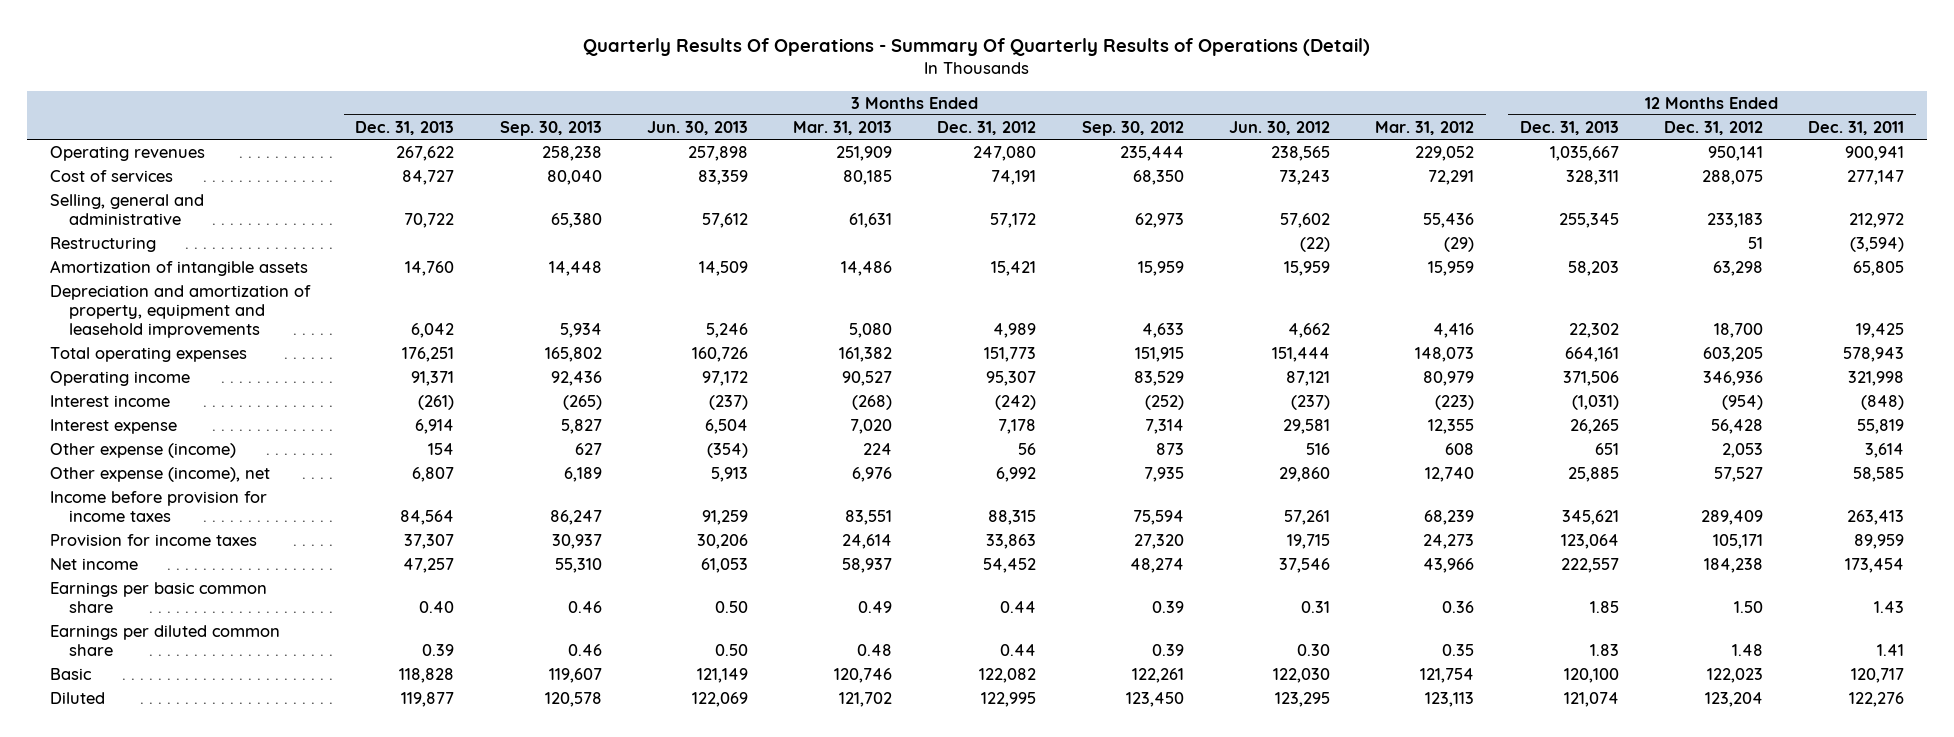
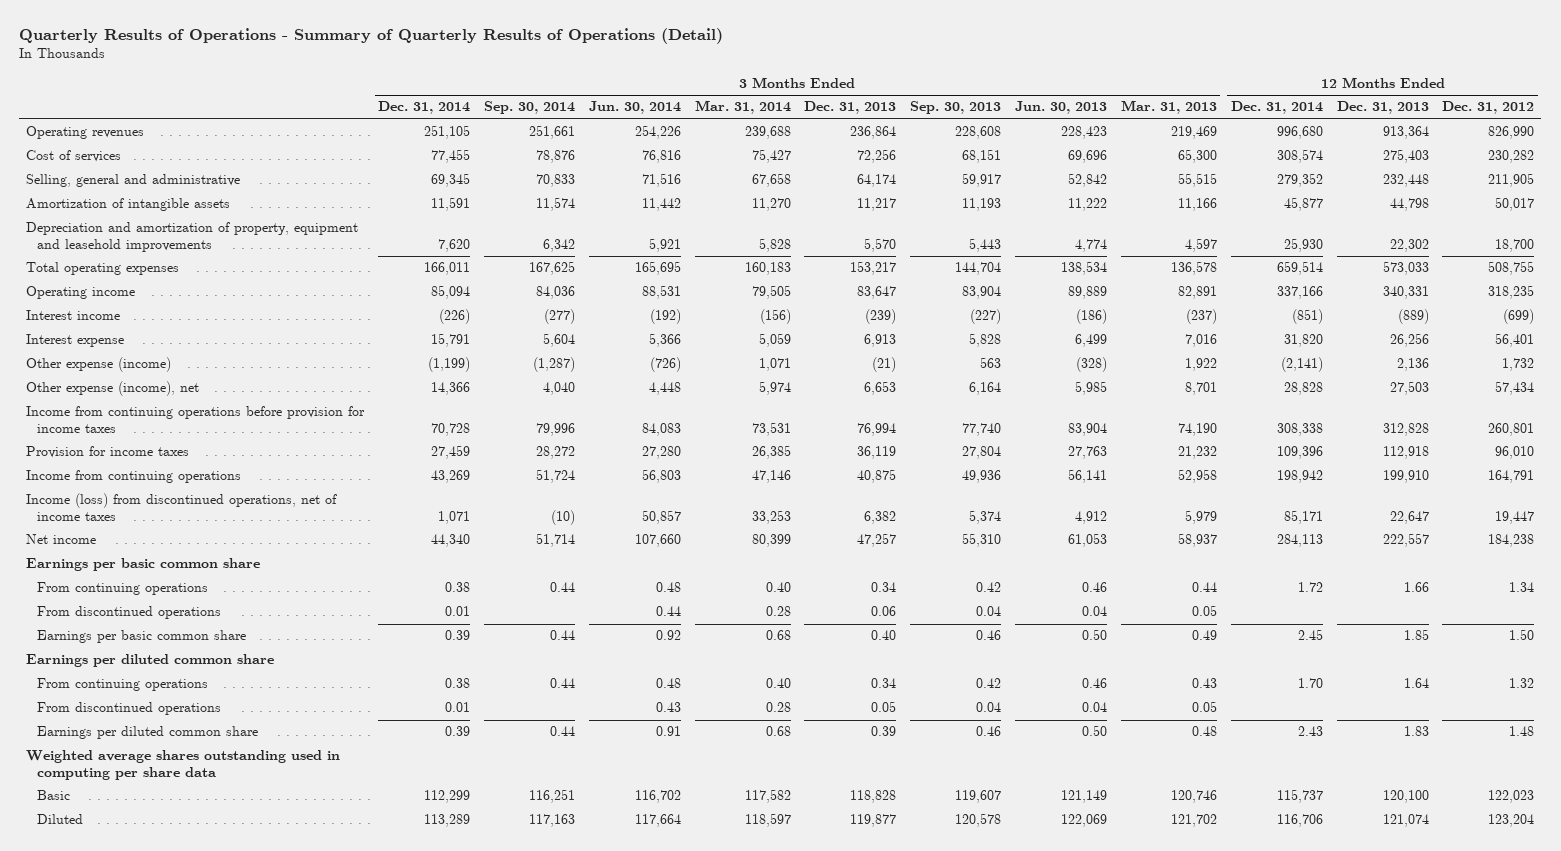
[583,38,1371,57] Quarterly Results Of Operations - Summary Of Quarterly Results of Operations (Detail) -> [19,28,724,45] Quarterly Results of Operations - Summary of Quarterly Results of Operations (Detail)
[937,120,1037,135] Dec. 31, 2012 -> none
[1081,120,1184,136] Sep. 30, 2012 -> none
[1229,120,1331,135] Jun. 30, 2012 -> none
[1375,120,1475,135] Mar. 31, 2012 -> none
[1808,120,1905,135] Dec. 31, 2011 -> none
none -> [377,101,470,115] Dec. 31, 2014
none -> [483,101,575,115] Sep. 30, 2014
none -> [588,101,681,115] Jun. 30, 2014
none -> [694,100,791,115] Mar. 31, 2014
none -> [1230,101,1323,115] Dec. 31, 2014
[49,236,156,252] Restructuring -> none
[396,145,455,161] 267,622 -> [850,126,897,140] 236,864
[541,145,602,161] 258,238 -> [955,126,1002,140] 228,608
[687,145,748,161] 257,898 -> [1061,126,1108,140] 228,423
[836,145,893,161] 251,909 -> [1170,126,1217,140] 219,469
[1549,145,1619,161] 1,035,667 -> [1382,126,1429,140] 913,364
[1708,145,1764,161] 950,141 -> [1488,126,1535,140] 826,990
[402,169,455,185] 84,727 -> [857,149,897,164] 72,256
[546,169,602,185] 80,040 -> [962,149,1002,164] 68,151
[697,169,748,185] 83,359 -> [1068,150,1108,164] 69,696
[843,169,893,185] 80,185 -> [1177,149,1217,164] 65,300
[1565,169,1619,185] 328,311 -> [1382,149,1429,164] 275,403
[1702,169,1764,185] 288,075 -> [1488,150,1535,164] 230,282
[404,212,455,228] 70,722 -> [857,174,897,188] 64,174
[550,212,602,228] 65,380 -> [962,173,1002,188] 59,917
[701,212,748,228] 57,612 -> [1068,173,1108,188] 52,842
[849,212,893,228] 61,631 -> [1177,173,1217,188] 55,515
[1558,212,1619,228] 255,345 -> [1382,174,1429,188] 232,448
[1707,212,1764,228] 233,183 -> [1488,173,1535,188] 211,905
[405,260,455,276] 14,760 -> [857,198,897,212] 11,217
[548,260,602,276] 14,448 -> [962,198,1002,212] 11,193
[698,260,748,276] 14,509 -> [1068,198,1108,212] 11,222
[841,260,893,276] 14,486 -> [1177,198,1217,212] 11,166
[1567,260,1619,276] 58,203 -> [1389,198,1429,212] 44,798
[1713,260,1764,276] 63,298 -> [1495,197,1535,212] 50,017
[411,322,455,338] 6,042 -> [864,237,897,252] 5,570
[559,322,602,338] 5,934 -> [969,237,1002,252] 5,443
[705,322,748,338] 5,246 -> [1075,238,1108,252] 4,774
[849,322,893,338] 5,080 -> [1184,237,1217,252] 4,597
[402,346,455,362] 176,251 -> [850,261,897,276] 153,217
[544,346,602,362] 165,802 -> [955,262,1002,276] 144,704
[691,346,748,362] 160,726 -> [1061,261,1108,276] 138,534
[839,346,893,362] 161,382 -> [1170,261,1217,276] 136,578
[1564,346,1619,362] 664,161 -> [1382,261,1429,276] 573,033
[1703,346,1764,362] 603,205 -> [1488,261,1535,276] 508,755
[411,370,455,386] 91,371 -> [857,286,897,300] 83,647
[550,370,602,386] 92,436 -> [962,286,1002,300] 83,904
[701,370,748,386] 97,172 -> [1068,286,1108,300] 89,889
[842,370,893,386] 90,527 -> [1177,286,1217,300] 82,891
[1562,370,1619,386] 371,506 -> [1382,286,1429,300] 340,331
[1703,370,1764,386] 346,936 -> [1488,285,1535,300] 318,235
[418,394,455,410] (261) -> [865,309,897,325] (239)
[562,394,602,410] (265) -> [970,309,1002,325] (227)
[708,394,748,410] (237) -> [1076,309,1108,325] (186)
[852,394,893,410] (268) -> [1185,309,1217,325] (237)
[1571,394,1619,410] (1,031) -> [1397,309,1429,325] (889)
[1722,394,1764,410] (954) -> [1503,309,1535,325] (699)
[415,418,455,434] 6,914 -> [864,334,897,348] 6,913
[560,418,602,434] 5,827 -> [969,333,1002,348] 5,828
[704,418,748,434] 6,504 -> [1075,334,1108,348] 6,499
[850,418,893,434] 7,020 -> [1184,334,1217,348] 7,016
[1569,418,1619,434] 26,265 -> [1389,333,1429,348] 26,256
[1711,418,1764,434] 56,428 -> [1495,333,1535,348] 56,401
[428,442,455,455] 154 -> [872,357,897,373] (21)
[574,442,602,455] 627 -> [980,357,1002,369] 563
[706,442,748,458] (354) -> [1076,357,1108,373] (328)
[863,442,893,455] 224 -> [1184,358,1217,372] 1,922
[1594,442,1619,455] 651 -> [1396,358,1429,372] 2,136
[1722,442,1764,458] 2,053 -> [1502,358,1535,372] 1,732
[412,466,455,482] 6,807 -> [864,381,897,396] 6,653
[563,466,602,482] 6,189 -> [969,382,1002,396] 6,164
[710,466,748,482] 5,913 -> [1075,381,1108,396] 5,985
[852,466,893,482] 6,976 -> [1184,382,1217,396] 8,701
[1567,466,1619,482] 25,885 -> [1389,381,1429,396] 27,503
[1714,466,1764,482] 57,527 -> [1495,381,1535,396] 57,434
[49,490,267,522] Income before provision for income taxes -> [26,406,366,433] Income from continuing operations before provision for income taxes
[400,509,455,525] 84,564 -> [857,422,897,436] 76,994
[549,509,602,525] 86,247 -> [962,422,1002,436] 77,740
[701,509,748,525] 91,259 -> [1068,422,1108,436] 83,904
[845,509,893,525] 83,551 -> [1177,422,1217,436] 74,190
[1561,509,1619,525] 345,621 -> [1382,422,1429,436] 312,828
[1701,509,1764,525] 289,409 -> [1488,422,1535,436] 260,801
[404,533,455,549] 37,307 -> [857,446,897,460] 36,119
[551,533,602,549] 30,937 -> [962,446,1002,460] 27,804
[696,533,748,549] 30,206 -> [1068,446,1108,460] 27,763
[842,533,893,549] 24,614 -> [1177,446,1217,460] 21,232
[1560,533,1619,549] 123,064 -> [1382,446,1429,460] 112,918
[1713,533,1764,549] 105,171 -> [1495,446,1535,460] 96,010
none -> [26,470,242,484] Income from continuing operations
none -> [26,493,338,521] Income (loss) from discontinued operations, net of income taxes
none -> [26,558,261,572] Earnings per basic common share
none -> [37,582,209,596] From continuing operations
none -> [37,606,222,620] From discontinued operations
none -> [26,654,275,668] Earnings per diluted common share
none -> [37,678,209,692] From continuing operations
none -> [37,702,222,716] From discontinued operations
none -> [26,750,341,780] Weighted average shares outstanding used in computing per share data

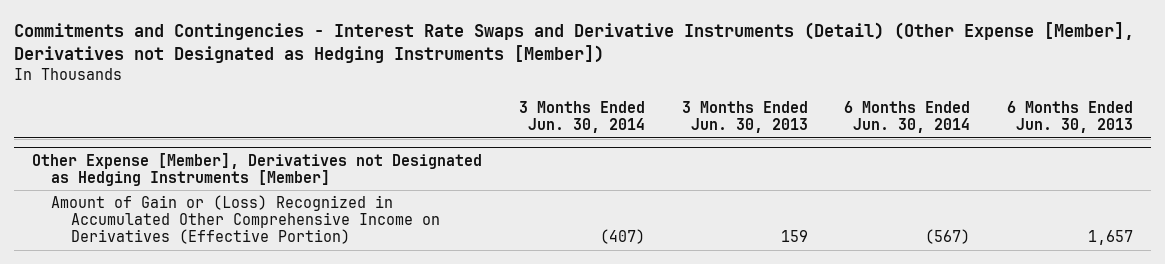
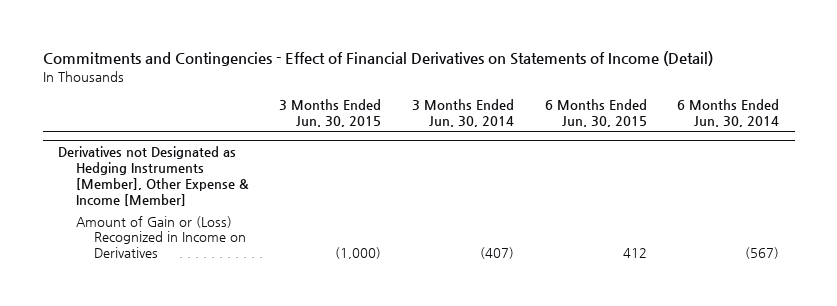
[14,22,1135,64] Commitments and Contingencies - Interest Rate Swaps and Derivative Instruments (Detail) (Other Expense [Member], Derivatives not Designated as Hedging Instruments [Member]) -> [42,50,713,66] Commitments and Contingencies - Effect of Financial Derivatives on Statements of Income (Detail)
[681,101,808,134] 3 Months Ended Jun. 30, 2013 -> none
[1006,101,1133,134] 6 Months Ended Jun. 30, 2013 -> none
none -> [278,99,381,128] 3 Months Ended Jun. 30, 2015
none -> [544,99,647,128] 6 Months Ended Jun. 30, 2015
[32,152,483,186] Other Expense [Member], Derivatives not Designated as Hedging Instruments [Member] -> [57,146,249,206] Derivatives not Designated as Hedging Instruments [Member], Other Expense & Income [Member]
[51,195,440,245] Amount of Gain or (Loss) Recognized in Accumulated Other Comprehensive Income on Derivatives (Effective Portion) -> [75,215,246,259] Amount of Gain or (Loss) Recognized in Income on Derivatives

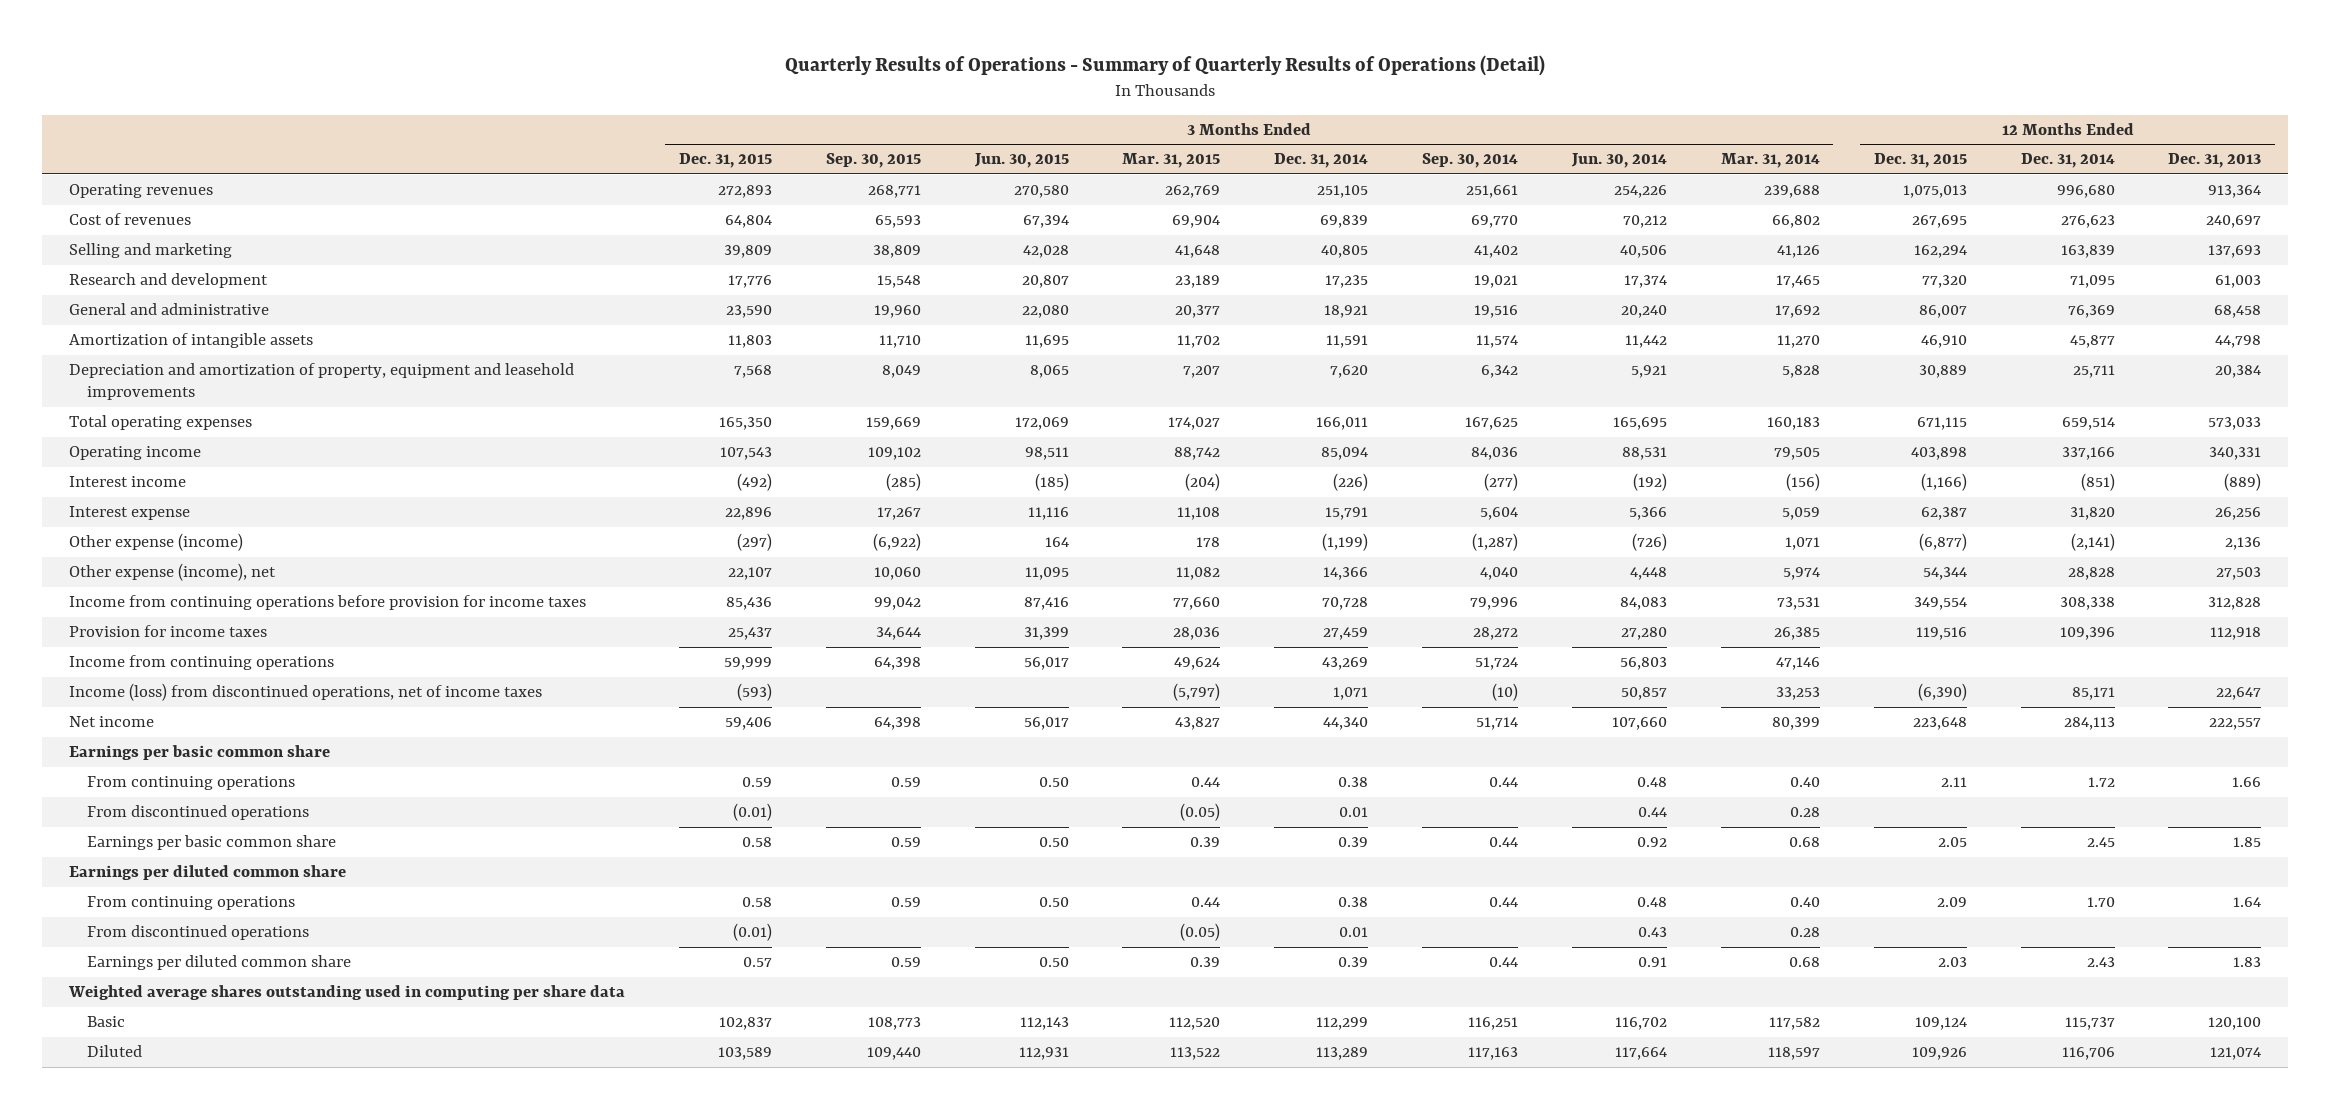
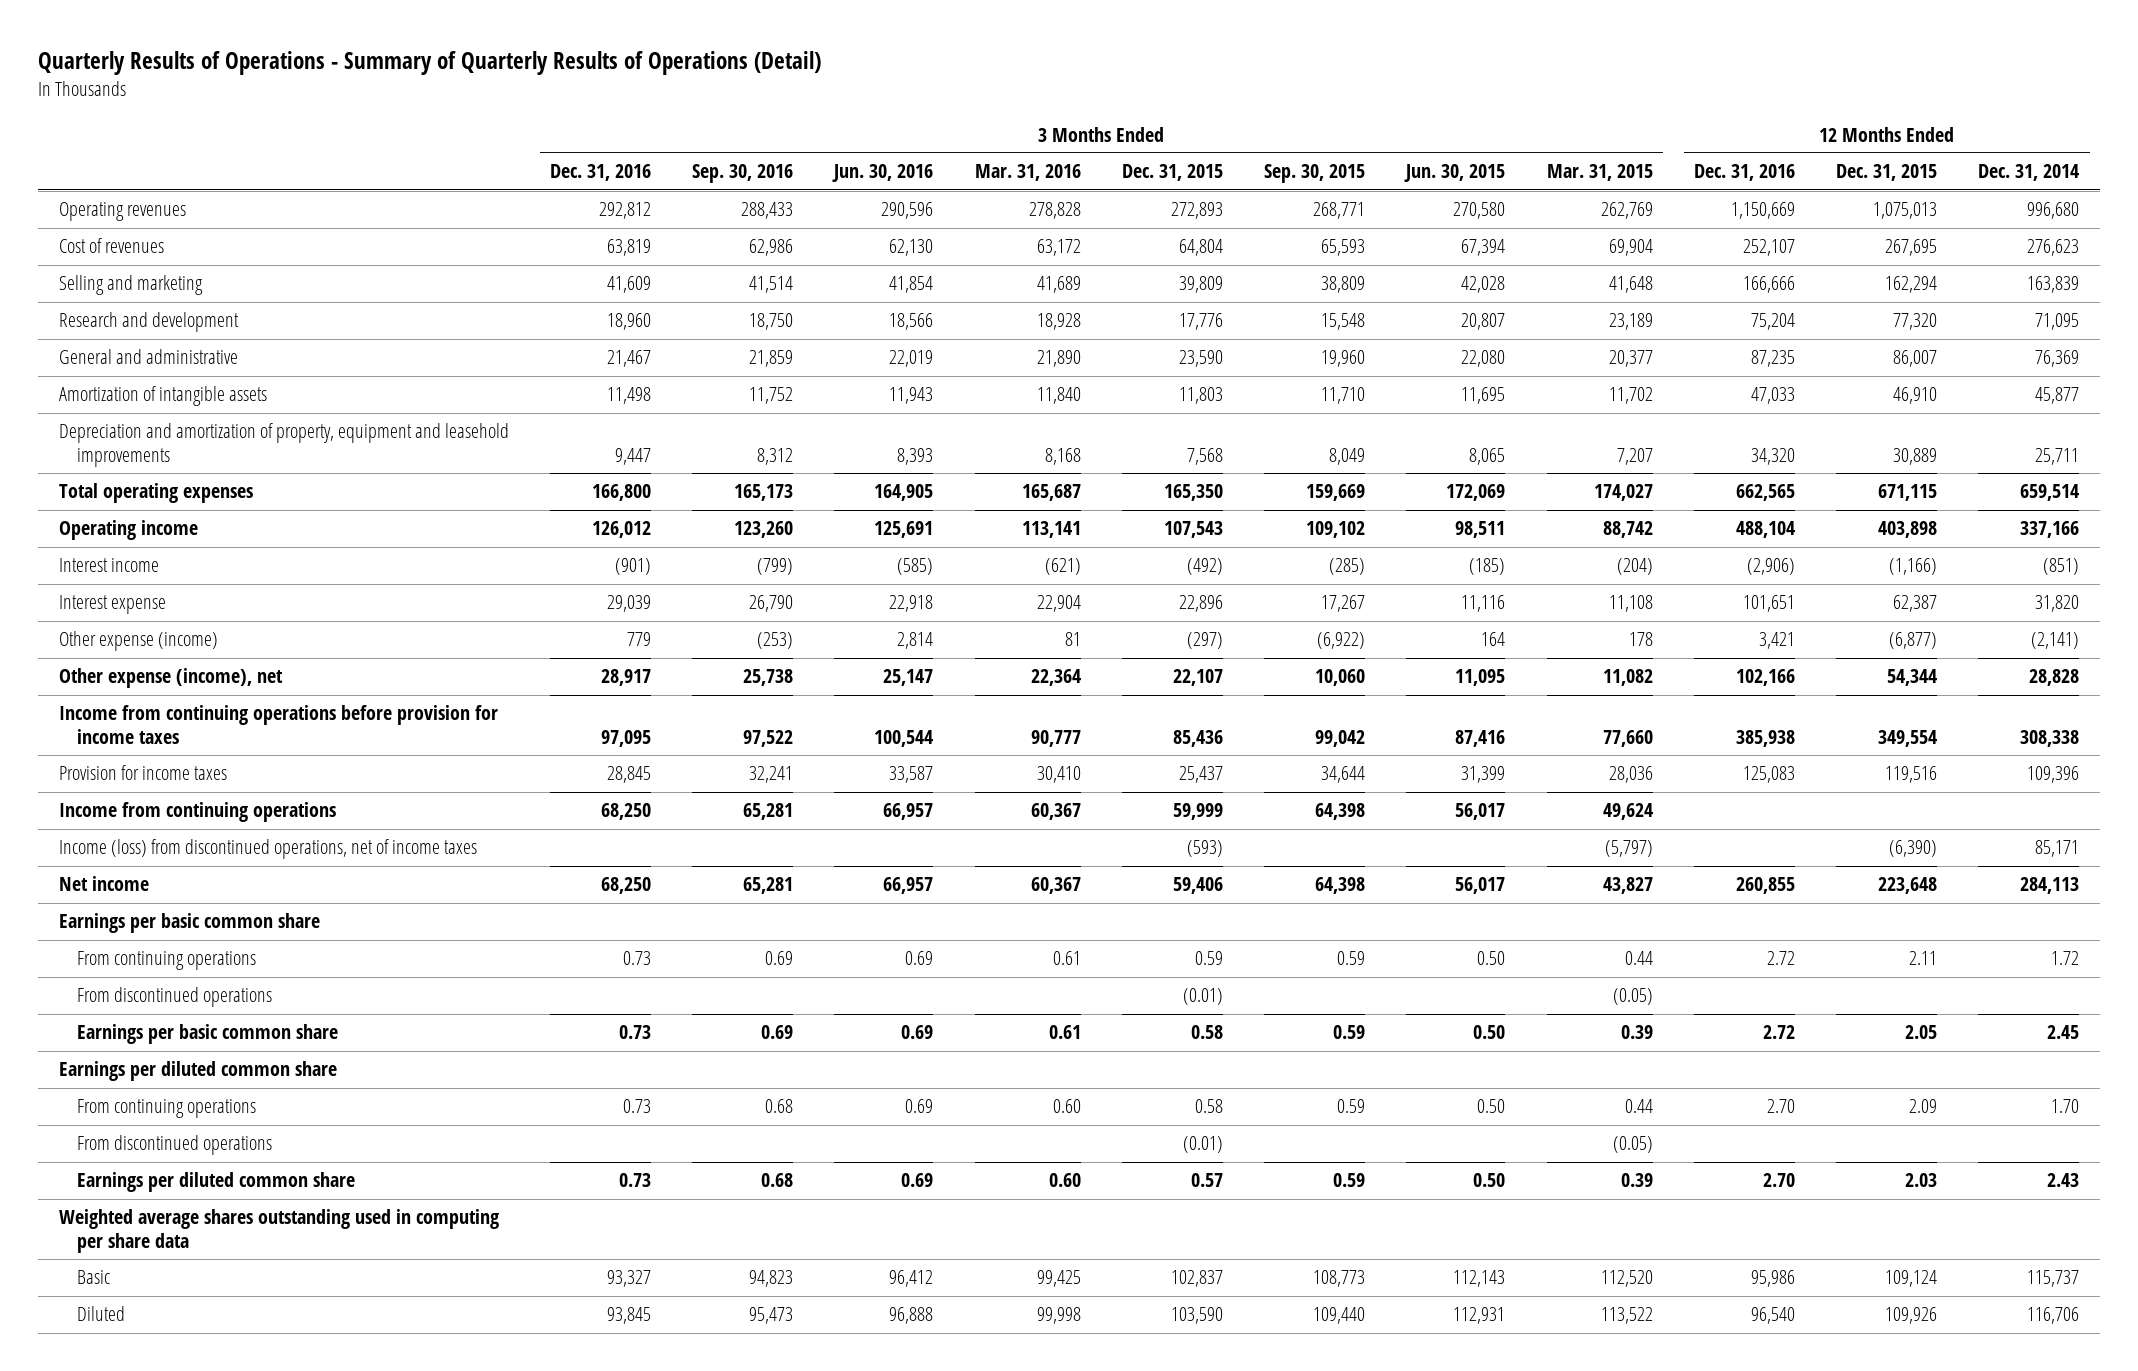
[1274,153,1369,169] Dec. 31, 2014 -> none
[1422,153,1519,169] Sep. 30, 2014 -> none
[1571,153,1668,169] Jun. 30, 2014 -> none
[1720,153,1820,169] Mar. 31, 2014 -> none
[2168,153,2262,169] Dec. 31, 2013 -> none
none -> [549,164,651,182] Dec. 31, 2016
none -> [692,164,794,184] Sep. 30, 2016
none -> [832,164,934,183] Jun. 30, 2016
none -> [974,164,1081,182] Mar. 31, 2016
none -> [1693,164,1795,182] Dec. 31, 2016
[717,1047,772,1061] 103,589 -> [1170,1307,1223,1325] 103,590

